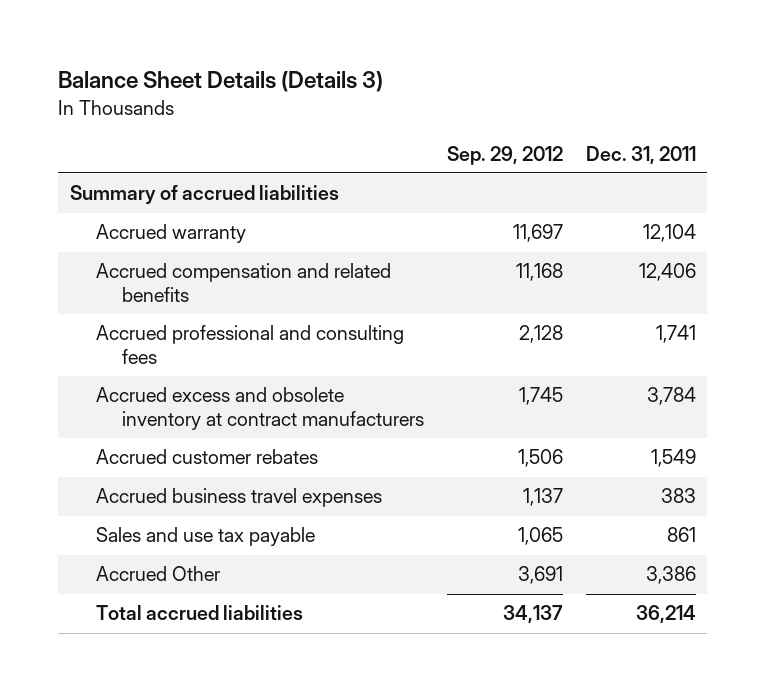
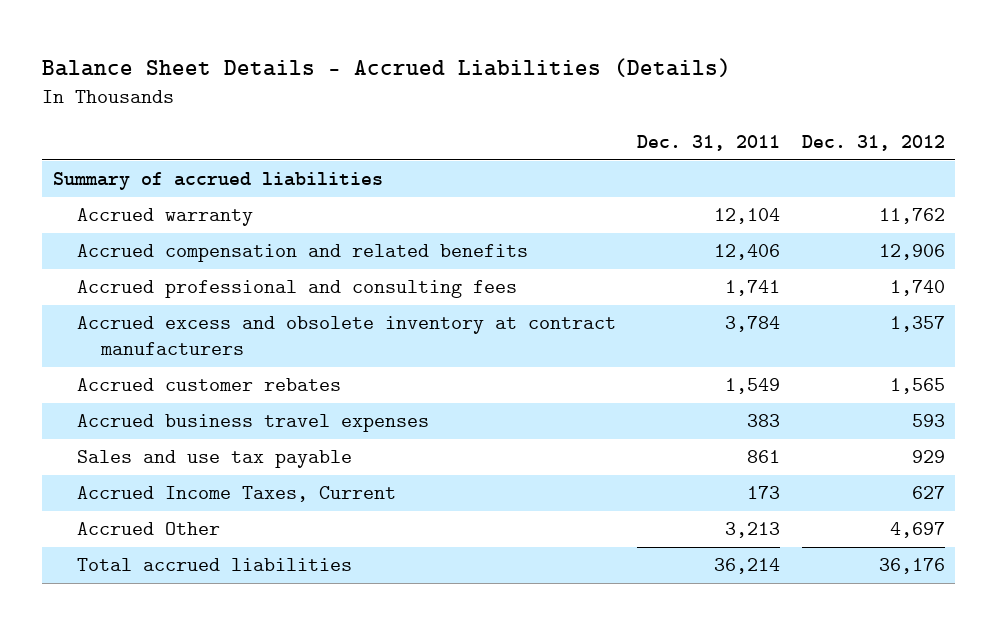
[58,71,384,93] Balance Sheet Details (Details 3) -> [42,57,732,77] Balance Sheet Details - Accrued Liabilities (Details)
[446,145,563,165] Sep. 29, 2012 -> none
none -> [801,135,945,152] Dec. 31, 2012
none -> [77,486,397,503] Accrued Income Taxes, Current
[645,566,696,585] 3,386 -> [725,522,781,539] 3,213

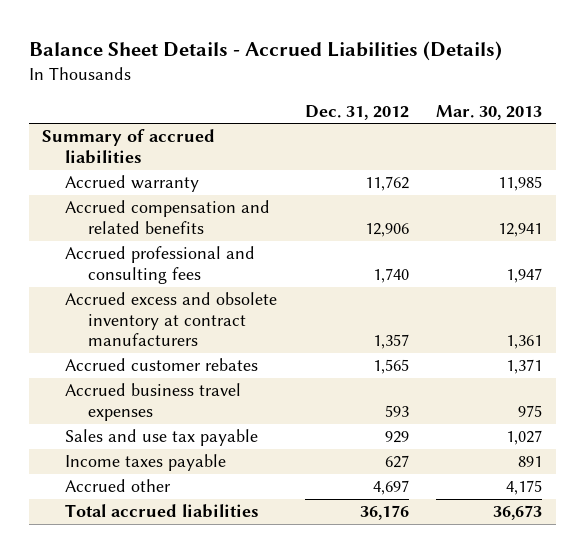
[637,135,781,152] Dec. 31, 2011 -> none
none -> [435,104,542,120] Mar. 30, 2013
[77,486,397,503] Accrued Income Taxes, Current -> [65,454,227,472] Income taxes payable
[77,522,221,536] Accrued Other -> [65,479,172,493] Accrued other

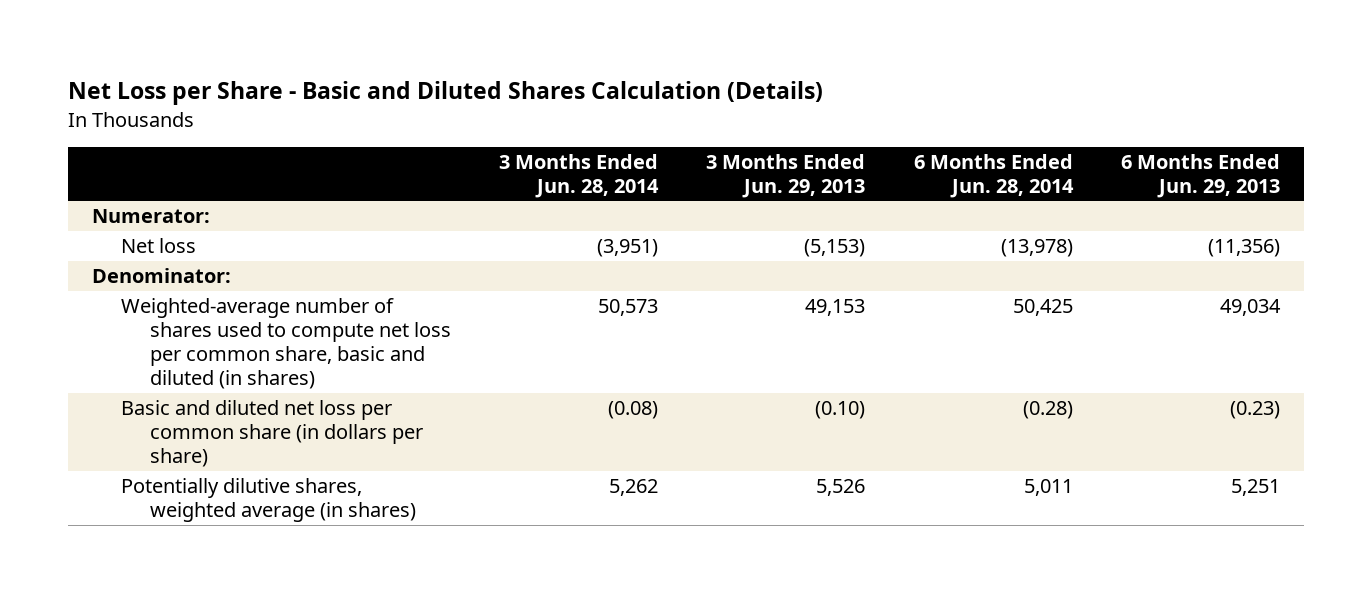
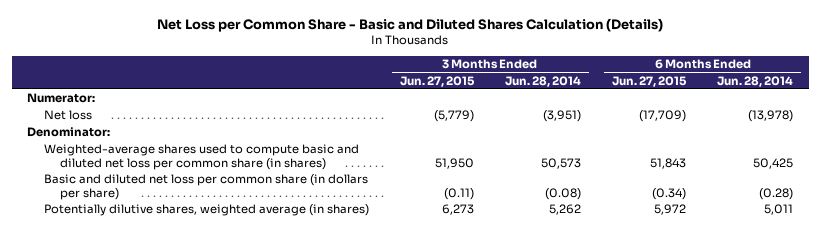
[67,81,823,106] Net Loss per Share - Basic and Diluted Shares Calculation (Details) -> [157,18,664,33] Net Loss per Common Share - Basic and Diluted Shares Calculation (Details)
[706,153,866,198] 3 Months Ended Jun. 29, 2013 -> none
[1120,153,1280,198] 6 Months Ended Jun. 29, 2013 -> none
none -> [399,75,475,87] Jun. 27, 2015
none -> [612,75,688,87] Jun. 27, 2015
[121,298,452,389] Weighted-average number of shares used to compute net loss per common share, basic and diluted (in shares) -> [43,144,359,170] Weighted-average shares used to compute basic and diluted net loss per common share (in shares)

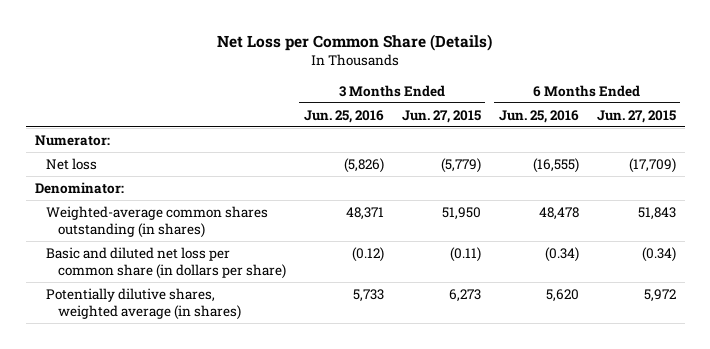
[157,18,664,33] Net Loss per Common Share - Basic and Diluted Shares Calculation (Details) -> [217,33,493,51] Net Loss per Common Share (Details)
[505,75,582,87] Jun. 28, 2014 -> none
[717,75,794,87] Jun. 28, 2014 -> none
none -> [303,109,384,123] Jun. 25, 2016
none -> [498,109,579,123] Jun. 25, 2016
[43,144,359,170] Weighted-average shares used to compute basic and diluted net loss per common share (in shares) -> [46,205,269,238] Weighted-average common shares outstanding (in shares)

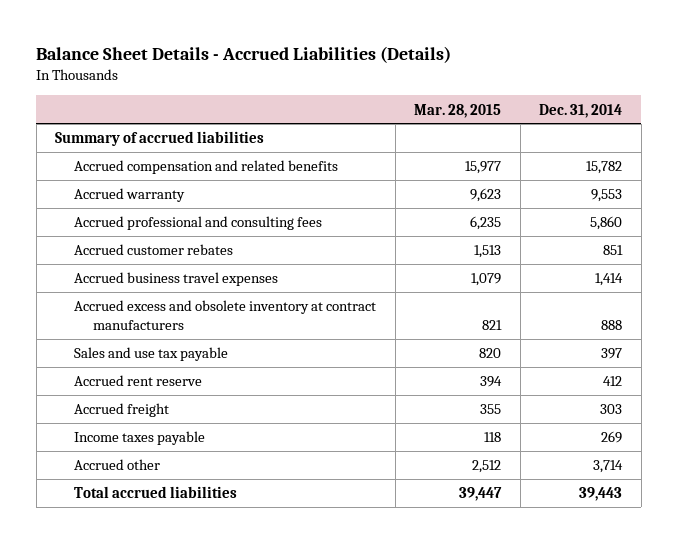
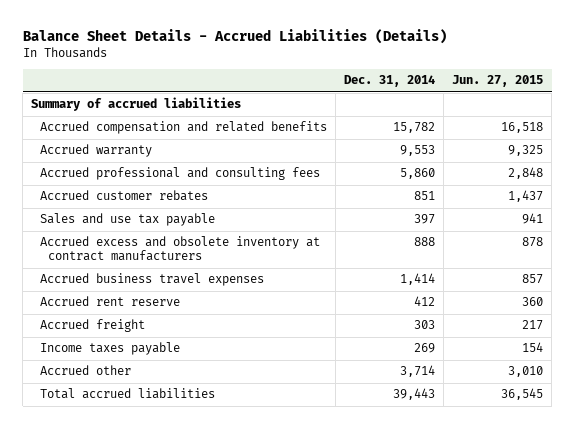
[414,103,502,118] Mar. 28, 2015 -> none
none -> [452,75,544,88] Jun. 27, 2015
[74,300,377,331] Accrued excess and obsolete inventory at contract manufacturers -> [39,236,320,262] Accrued excess and obsolete inventory at contract manufacturers
[74,272,279,287] Accrued business travel expenses -> [39,273,264,287] Accrued business travel expenses

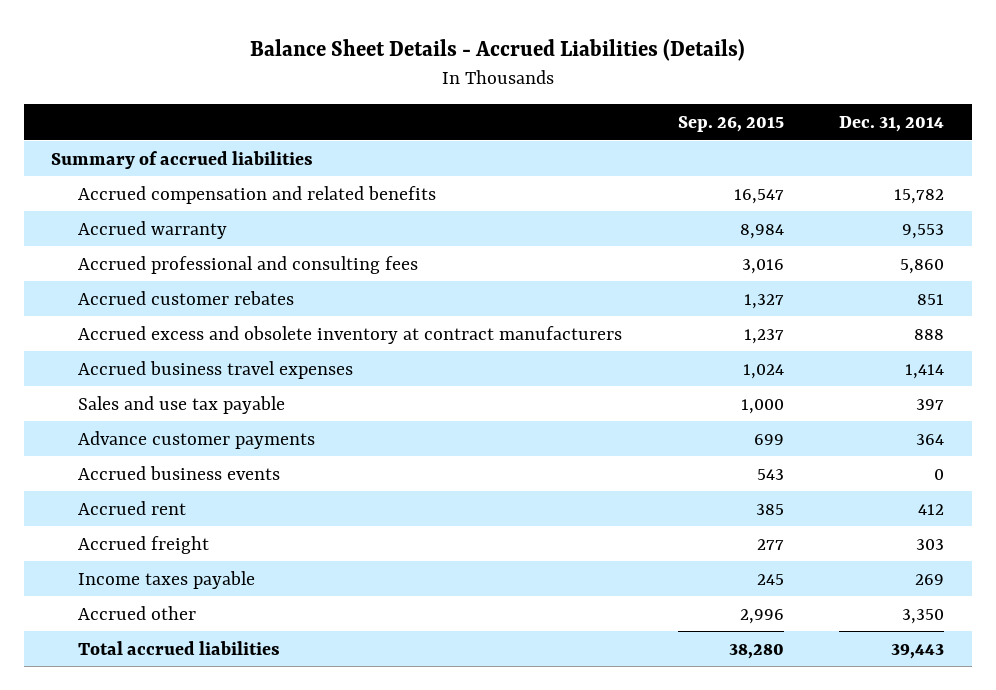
[452,75,544,88] Jun. 27, 2015 -> none
none -> [677,116,784,133] Sep. 26, 2015
[39,213,215,227] Sales and use tax payable -> [77,395,285,414] Sales and use tax payable
none -> [77,430,315,449] Advance customer payments
none -> [77,465,280,480] Accrued business events
[39,296,180,307] Accrued rent reserve -> [77,500,186,515] Accrued rent
[400,365,436,378] 3,714 -> [902,608,945,624] 3,350

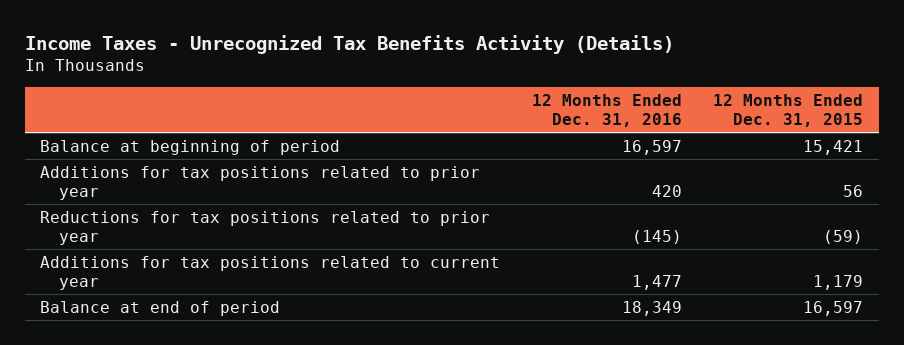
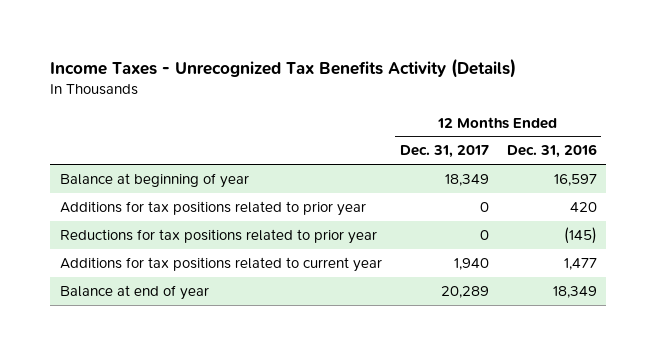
[713,94,864,128] 12 Months Ended Dec. 31, 2015 -> none
none -> [399,145,489,159] Dec. 31, 2017
[40,139,341,155] Balance at beginning of period -> [59,172,249,188] Balance at beginning of year
[40,300,281,316] Balance at end of period -> [59,284,209,300] Balance at end of year

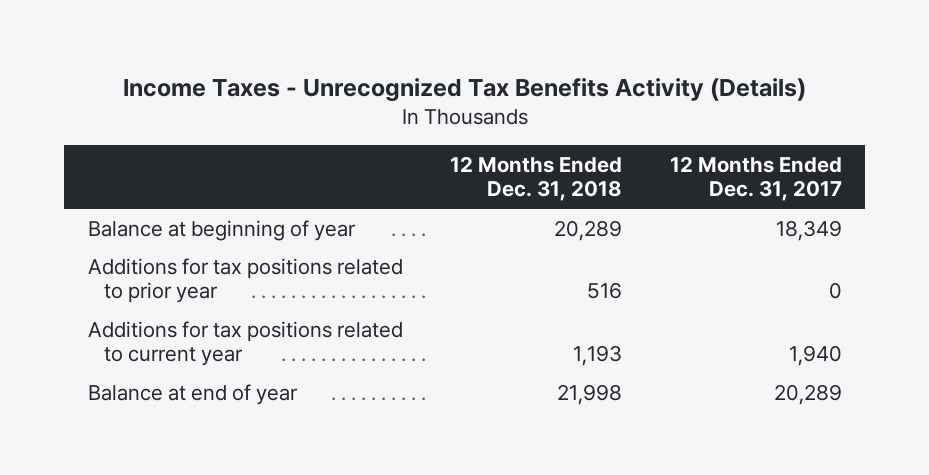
[506,144,597,159] Dec. 31, 2016 -> none
none -> [450,155,623,202] 12 Months Ended Dec. 31, 2018
[59,228,377,244] Reductions for tax positions related to prior year -> none

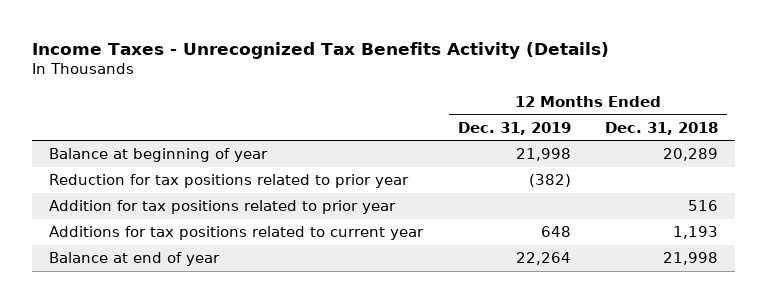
[669,155,842,202] 12 Months Ended Dec. 31, 2017 -> none
none -> [457,121,571,135] Dec. 31, 2019
none -> [49,174,410,189] Reduction for tax positions related to prior year
[87,257,403,304] Additions for tax positions related to prior year -> [49,200,397,215] Addition for tax positions related to prior year

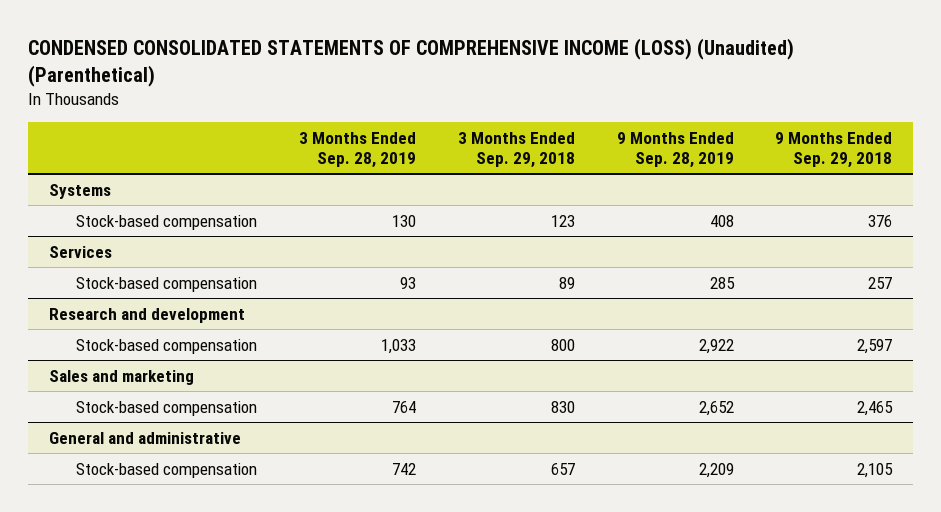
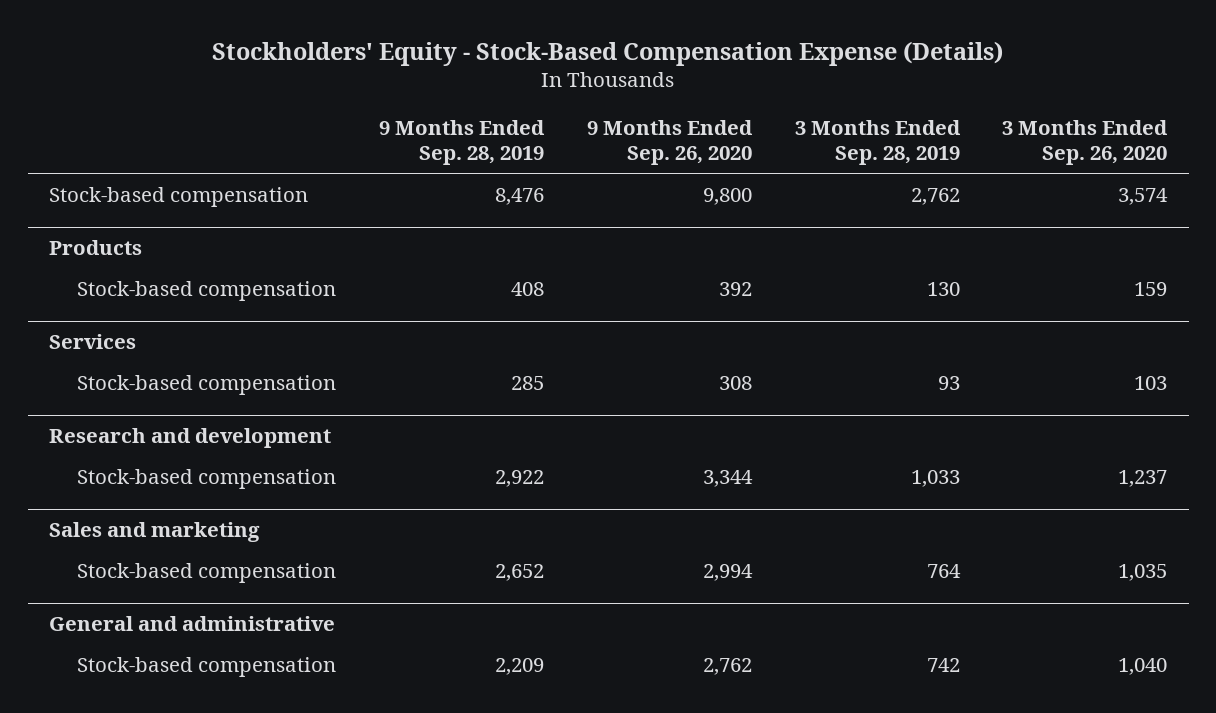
[28,37,795,87] CONDENSED CONSOLIDATED STATEMENTS OF COMPREHENSIVE INCOME (LOSS) (Unaudited) (Parenthetical) -> [212,40,1004,66] Stockholders' Equity - Stock-Based Compensation Expense (Details)
[457,131,575,168] 3 Months Ended Sep. 29, 2018 -> none
[775,131,893,168] 9 Months Ended Sep. 29, 2018 -> none
none -> [586,120,753,166] 9 Months Ended Sep. 26, 2020
none -> [1002,120,1169,166] 3 Months Ended Sep. 26, 2020
[49,183,112,199] Systems -> none
none -> [49,186,309,207] Stock-based compensation
none -> [49,240,143,256] Products

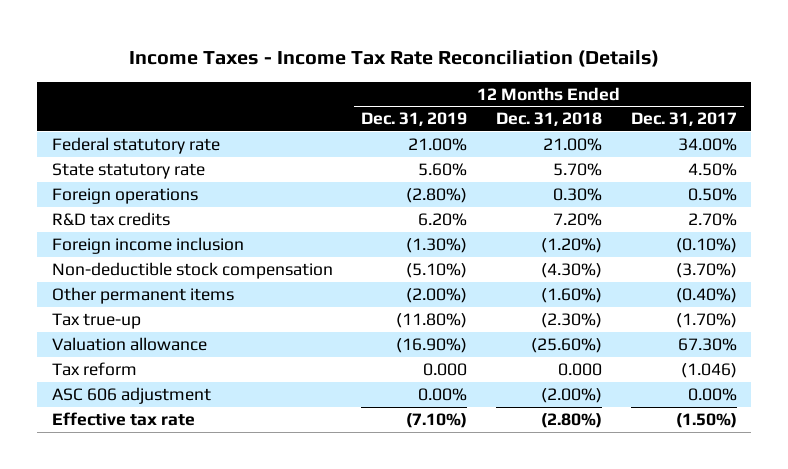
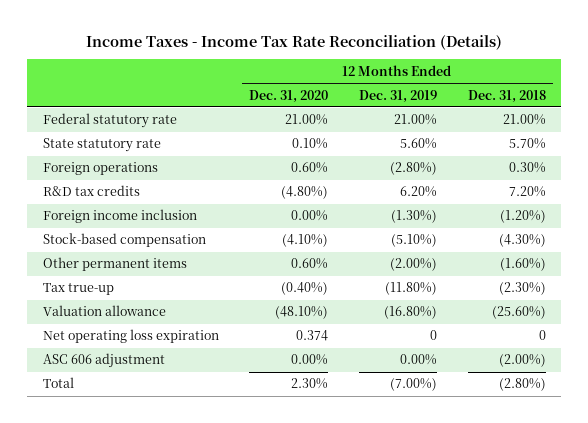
[630,112,737,127] Dec. 31, 2017 -> none
none -> [249,89,329,103] Dec. 31, 2020
[51,261,333,279] Non-deductible stock compensation -> [42,233,206,248] Stock-based compensation
[51,361,137,376] Tax reform -> none
[396,337,468,353] (16.90%) -> [383,306,437,320] (16.80%)
none -> [42,329,219,344] Net operating loss expiration
[51,411,195,426] Effective tax rate -> none
none -> [42,377,74,389] Total

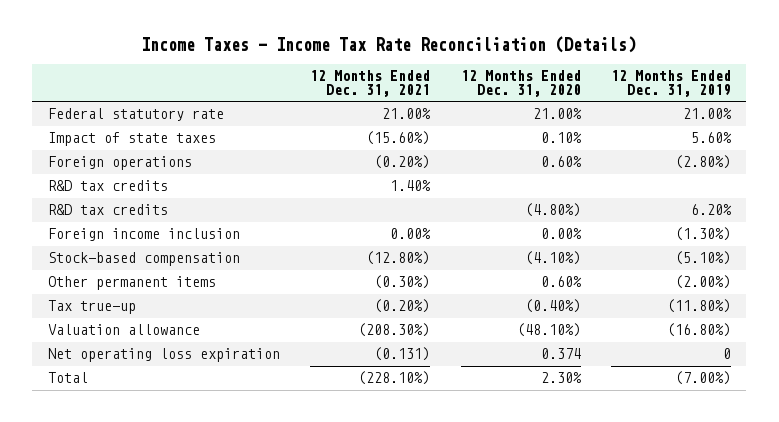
[467,89,546,103] Dec. 31, 2018 -> none
none -> [310,70,431,98] 12 Months Ended Dec. 31, 2021
[42,138,161,153] State statutory rate -> [47,132,216,147] Impact of state taxes
none -> [47,180,168,192] R&D tax credits
[42,353,165,369] ASC 606 adjustment -> none

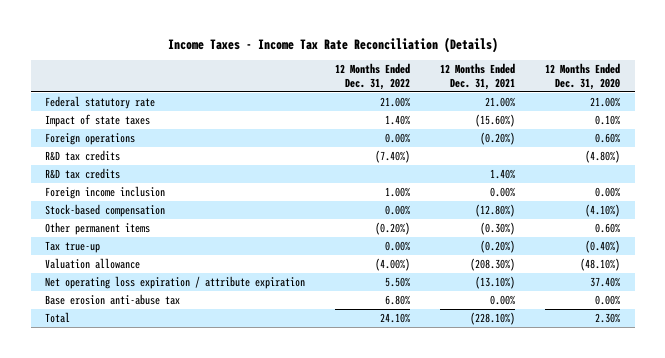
[611,70,732,98] 12 Months Ended Dec. 31, 2019 -> none
none -> [335,62,411,90] 12 Months Ended Dec. 31, 2022
[47,180,168,192] R&D tax credits -> [45,167,121,179] R&D tax credits
[47,348,280,363] Net operating loss expiration -> [45,275,306,289] Net operating loss expiration / attribute expiration
[374,347,431,362] (0.131) -> [475,275,516,289] (13.10%)
[540,348,581,360] 0.374 -> [589,276,620,287] 37.40%
none -> [45,293,181,305] Base erosion anti-abuse tax

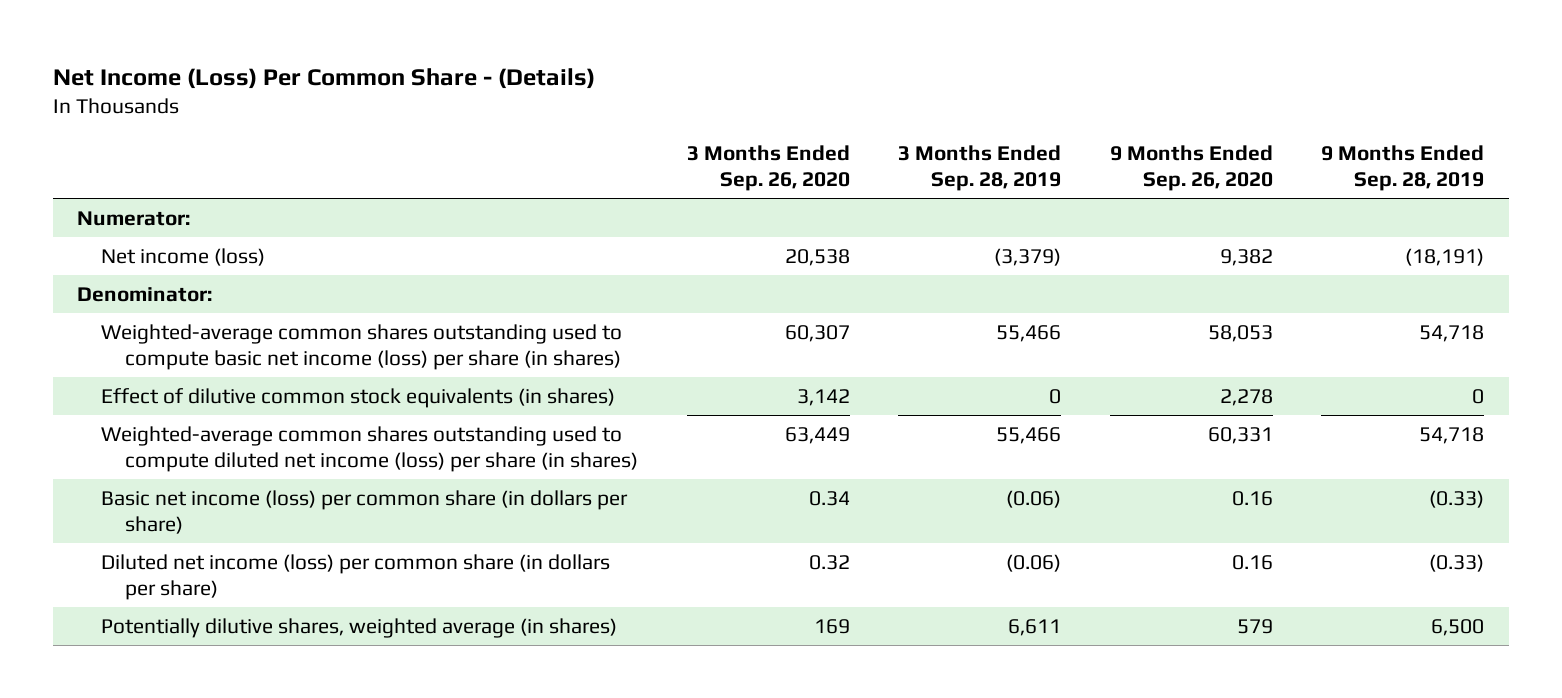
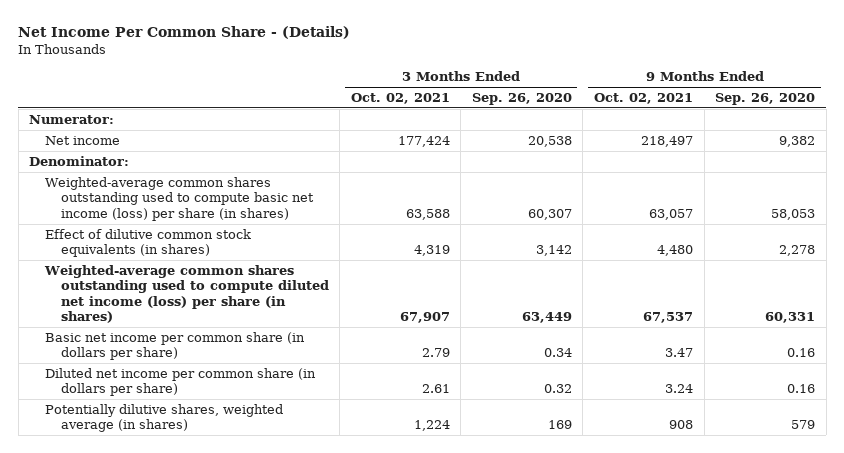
[53,68,596,90] Net Income (Loss) Per Common Share - (Details) -> [18,26,351,40] Net Income Per Common Share - (Details)
[898,144,1062,191] 3 Months Ended Sep. 28, 2019 -> none
[1321,144,1485,191] 9 Months Ended Sep. 28, 2019 -> none
none -> [350,92,450,104] Oct. 02, 2021
none -> [593,92,693,104] Oct. 02, 2021
[101,247,266,266] Net income (loss) -> [44,135,120,145] Net income
[101,489,629,534] Basic net income (loss) per common share (in dollars per share) -> [44,331,305,361] Basic net income per common share (in dollars per share)
[101,553,611,600] Diluted net income (loss) per common share (in dollars per share) -> [44,367,316,397] Diluted net income per common share (in dollars per share)

